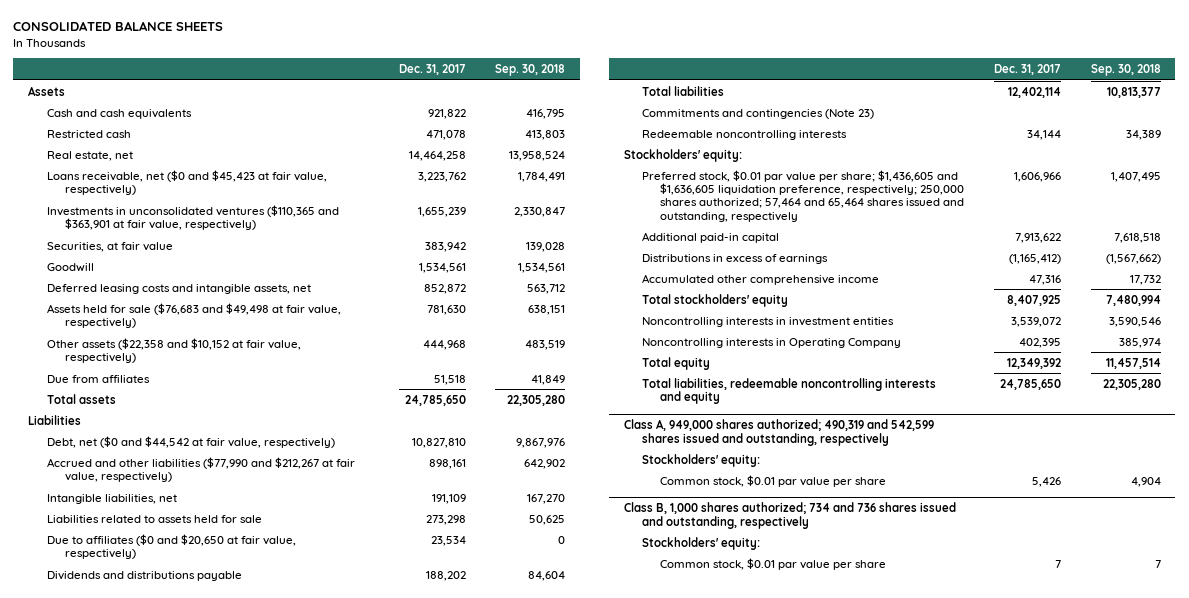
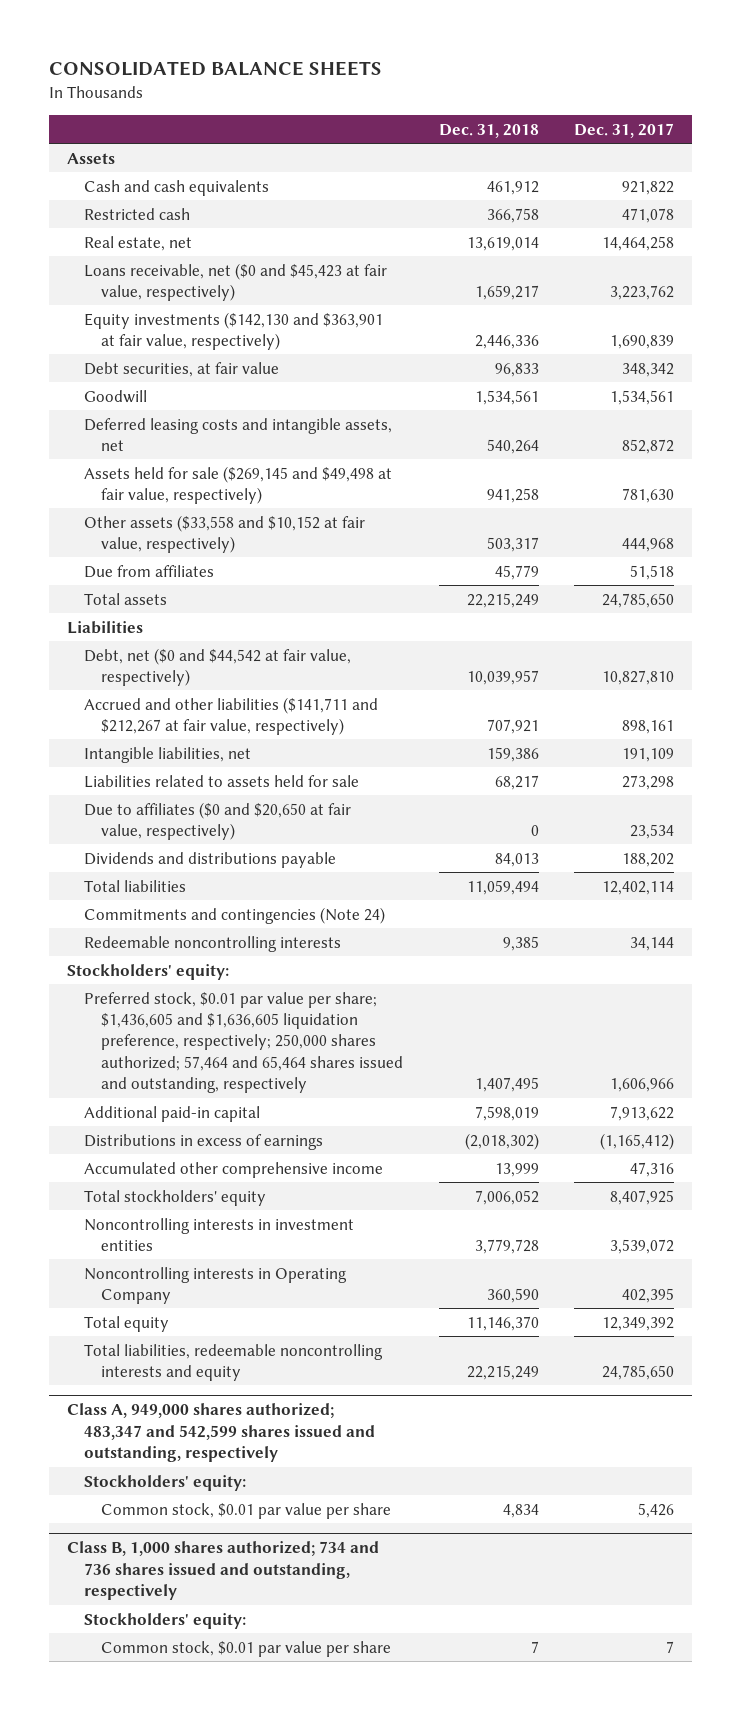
[495,64,566,77] Sep. 30, 2018 -> none
none -> [438,123,539,138] Dec. 31, 2018
[46,204,339,231] Investments in unconsolidated ventures ($110,365 and $363,901 at fair value, respectively) -> [84,311,384,350] Equity investments ($142,130 and $363,901 at fair value, respectively)
[417,206,466,217] 1,655,239 -> [610,334,675,349] 1,690,839
[46,241,173,252] Securities, at fair value -> [84,361,280,377] Debt securities, at fair value
[424,241,466,252] 383,942 -> [622,362,675,377] 348,342
[46,302,341,329] Assets held for sale ($76,683 and $49,498 at fair value, respectively) -> [84,465,393,504] Assets held for sale ($269,145 and $49,498 at fair value, respectively)
[46,337,301,364] Other assets ($22,358 and $10,152 at fair value, respectively) -> [84,514,366,553] Other assets ($33,558 and $10,152 at fair value, respectively)
[46,456,355,483] Accrued and other liabilities ($77,990 and $212,267 at fair value, respectively) -> [84,696,379,735] Accrued and other liabilities ($141,711 and $212,267 at fair value, respectively)
[641,108,874,119] Commitments and contingencies (Note 23) -> [84,906,386,924] Commitments and contingencies (Note 24)
[623,419,934,446] Class A, 949,000 shares authorized; 490,319 and 542,599 shares issued and outstanding, respectively -> [66,1403,376,1463] Class A, 949,000 shares authorized; 483,347 and 542,599 shares issued and outstanding, respectively

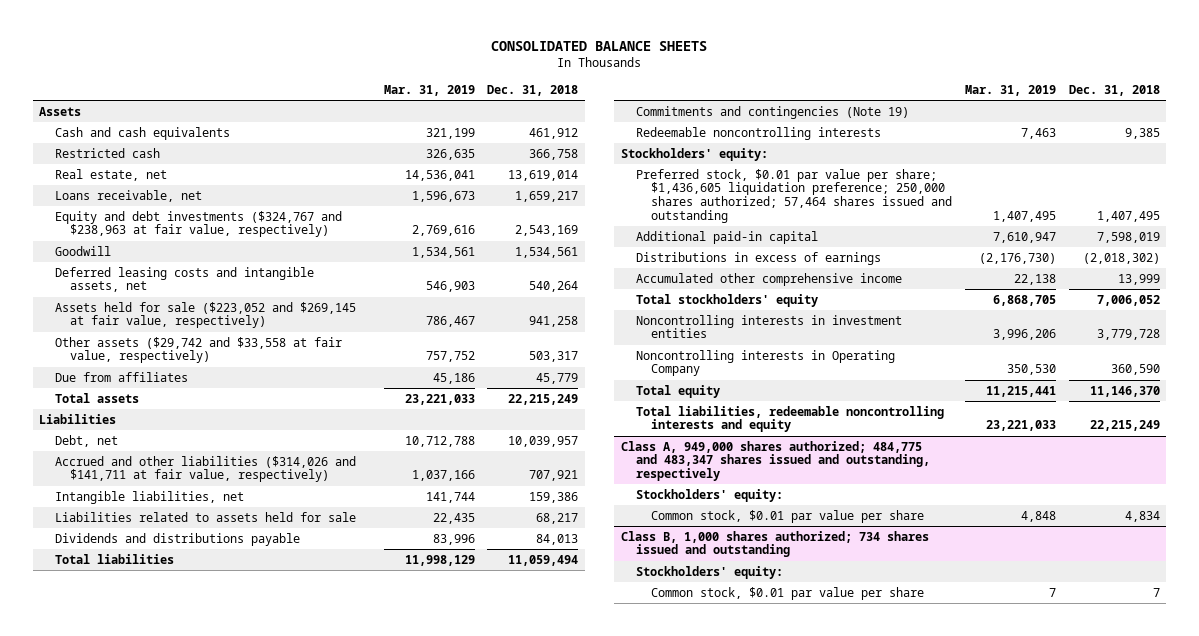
[574,122,675,138] Dec. 31, 2017 -> none
none -> [383,84,475,96] Mar. 31, 2019
[84,311,384,350] Equity investments ($142,130 and $363,901 at fair value, respectively) -> none
[84,361,280,377] Debt securities, at fair value -> none
[84,262,388,301] Loans receivable, net ($0 and $45,423 at fair value, respectively) -> [54,189,202,202] Loans receivable, net
none -> [54,210,342,238] Equity and debt investments ($324,767 and $238,963 at fair value, respectively)
[84,465,393,504] Assets held for sale ($269,145 and $49,498 at fair value, respectively) -> [54,301,356,329] Assets held for sale ($223,052 and $269,145 at fair value, respectively)
[84,514,366,553] Other assets ($33,558 and $10,152 at fair value, respectively) -> [54,336,342,364] Other assets ($29,742 and $33,558 at fair value, respectively)
[84,647,352,686] Debt, net ($0 and $44,542 at fair value, respectively) -> [54,434,118,447] Debt, net
[84,696,379,735] Accrued and other liabilities ($141,711 and $212,267 at fair value, respectively) -> [54,455,356,483] Accrued and other liabilities ($314,026 and $141,711 at fair value, respectively)
[84,801,352,840] Due to affiliates ($0 and $20,650 at fair value, respectively) -> none
[84,906,386,924] Commitments and contingencies (Note 24) -> [635,105,909,119] Commitments and contingencies (Note 19)
[84,991,404,1094] Preferred stock, $0.01 par value per share; $1,436,605 and $1,636,605 liquidation preference, respectively; 250,000 shares authorized; 57,464 and 65,464 shares issued and outstanding, respectively -> [635,168,953,223] Preferred stock, $0.01 par value per share; $1,436,605 liquidation preference; 250,000 shares authorized; 57,464 shares issued and outstanding
[66,1403,376,1463] Class A, 949,000 shares authorized; 483,347 and 542,599 shares issued and outstanding, respectively -> [620,440,930,482] Class A, 949,000 shares authorized; 484,775 and 483,347 shares issued and outstanding, respectively
[66,1541,379,1601] Class B, 1,000 shares authorized; 734 and 736 shares issued and outstanding, respectively -> [620,530,929,558] Class B, 1,000 shares authorized; 734 shares issued and outstanding

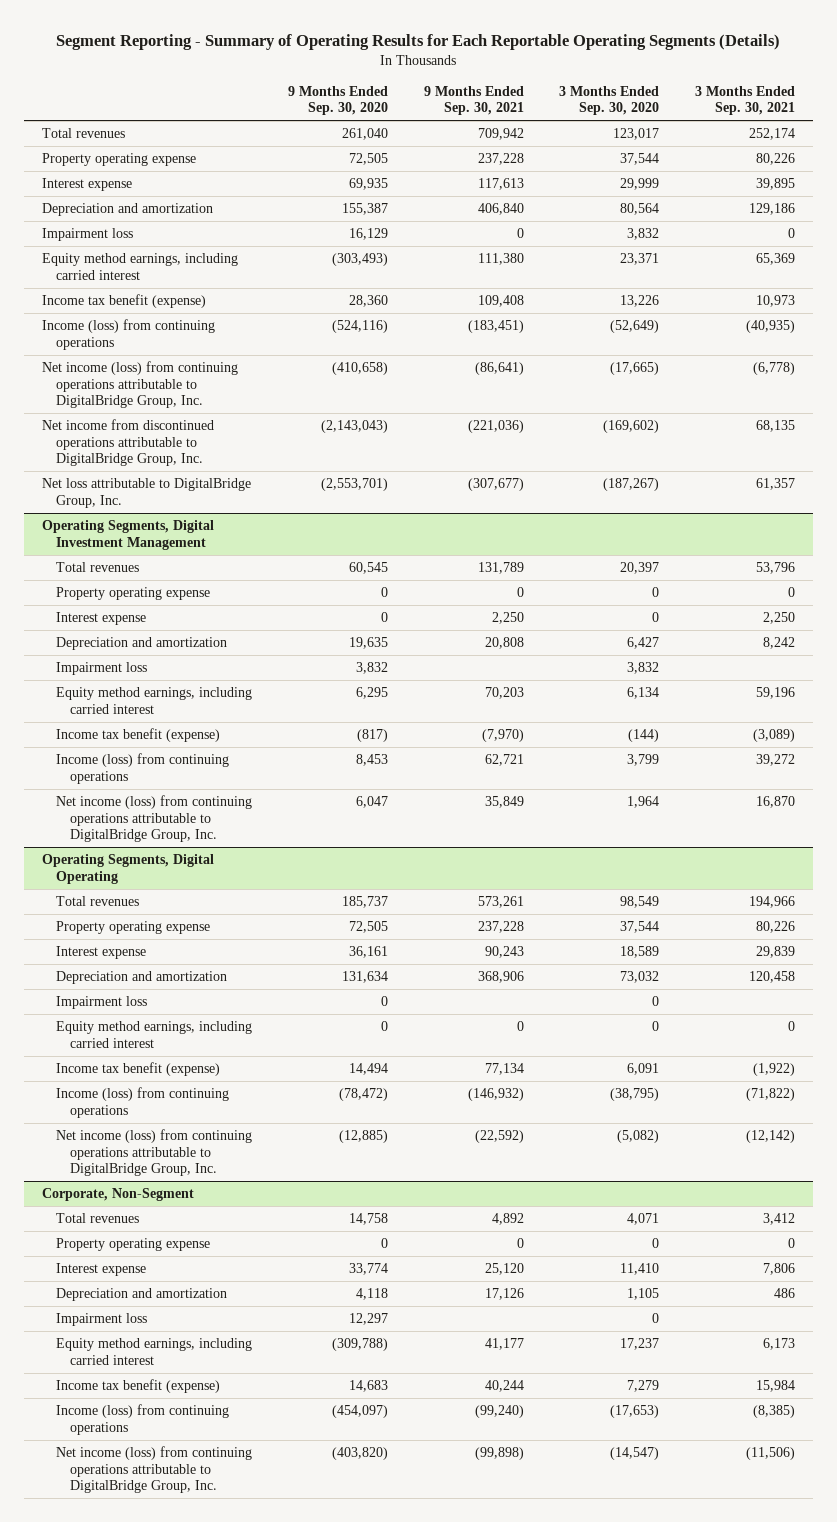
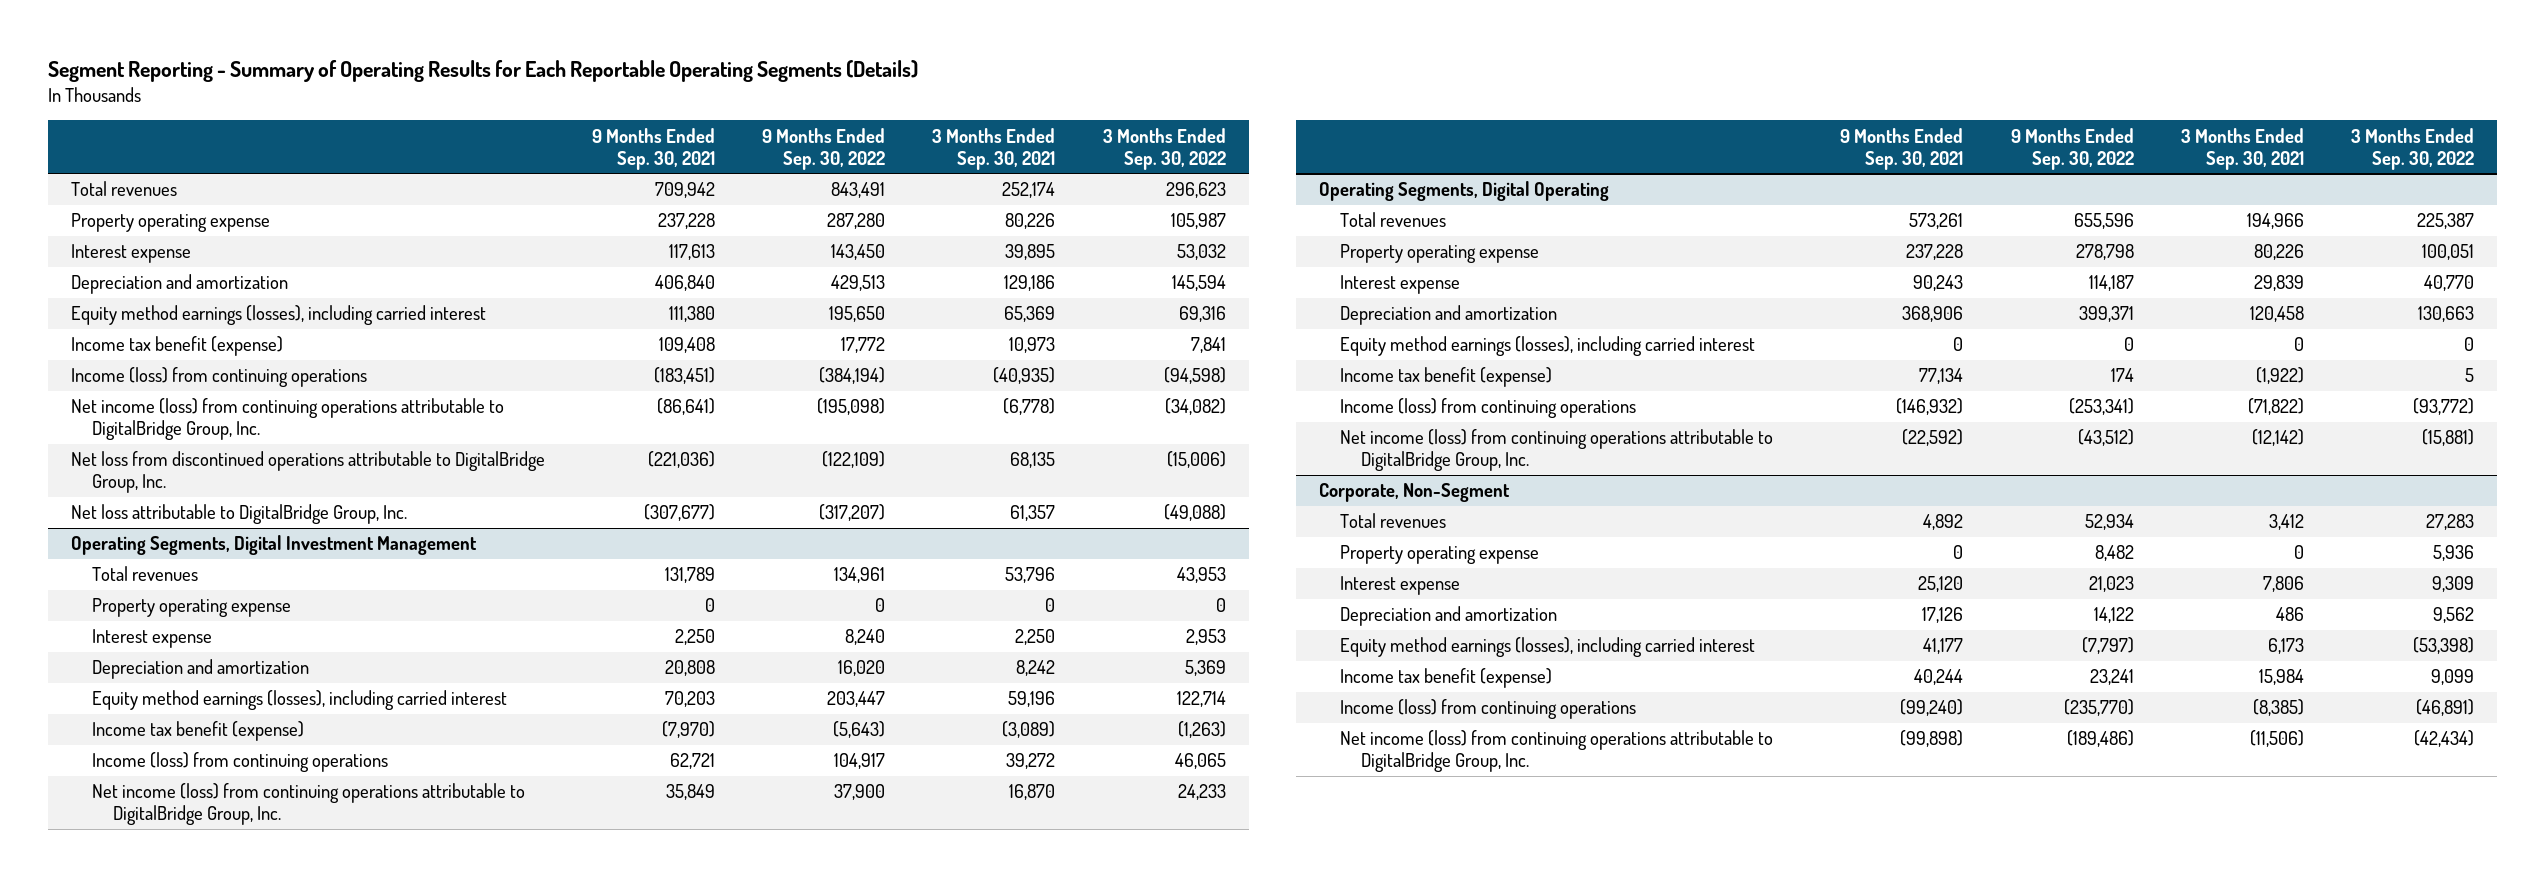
[287,85,388,116] 9 Months Ended Sep. 30, 2020 -> none
[559,85,660,116] 3 Months Ended Sep. 30, 2020 -> none
none -> [762,127,886,170] 9 Months Ended Sep. 30, 2022
none -> [1102,127,1226,170] 3 Months Ended Sep. 30, 2022
[41,228,133,242] Impairment loss -> none
[41,253,238,280] Equity method earnings, including carried interest -> [71,305,487,326] Equity method earnings (losses), including carried interest
[41,419,214,467] Net income from discontinued operations attributable to DigitalBridge Group, Inc. -> [71,451,546,494] Net loss from discontinued operations attributable to DigitalBridge Group, Inc.
[55,662,147,676] Impairment loss -> none
[55,687,252,714] Equity method earnings, including carried interest -> [91,690,507,711] Equity method earnings (losses), including carried interest
[55,996,147,1010] Impairment loss -> none
[55,1021,252,1048] Equity method earnings, including carried interest -> [1340,336,1756,357] Equity method earnings (losses), including carried interest
[55,1313,147,1327] Impairment loss -> none
[55,1338,252,1365] Equity method earnings, including carried interest -> [1340,637,1756,658] Equity method earnings (losses), including carried interest

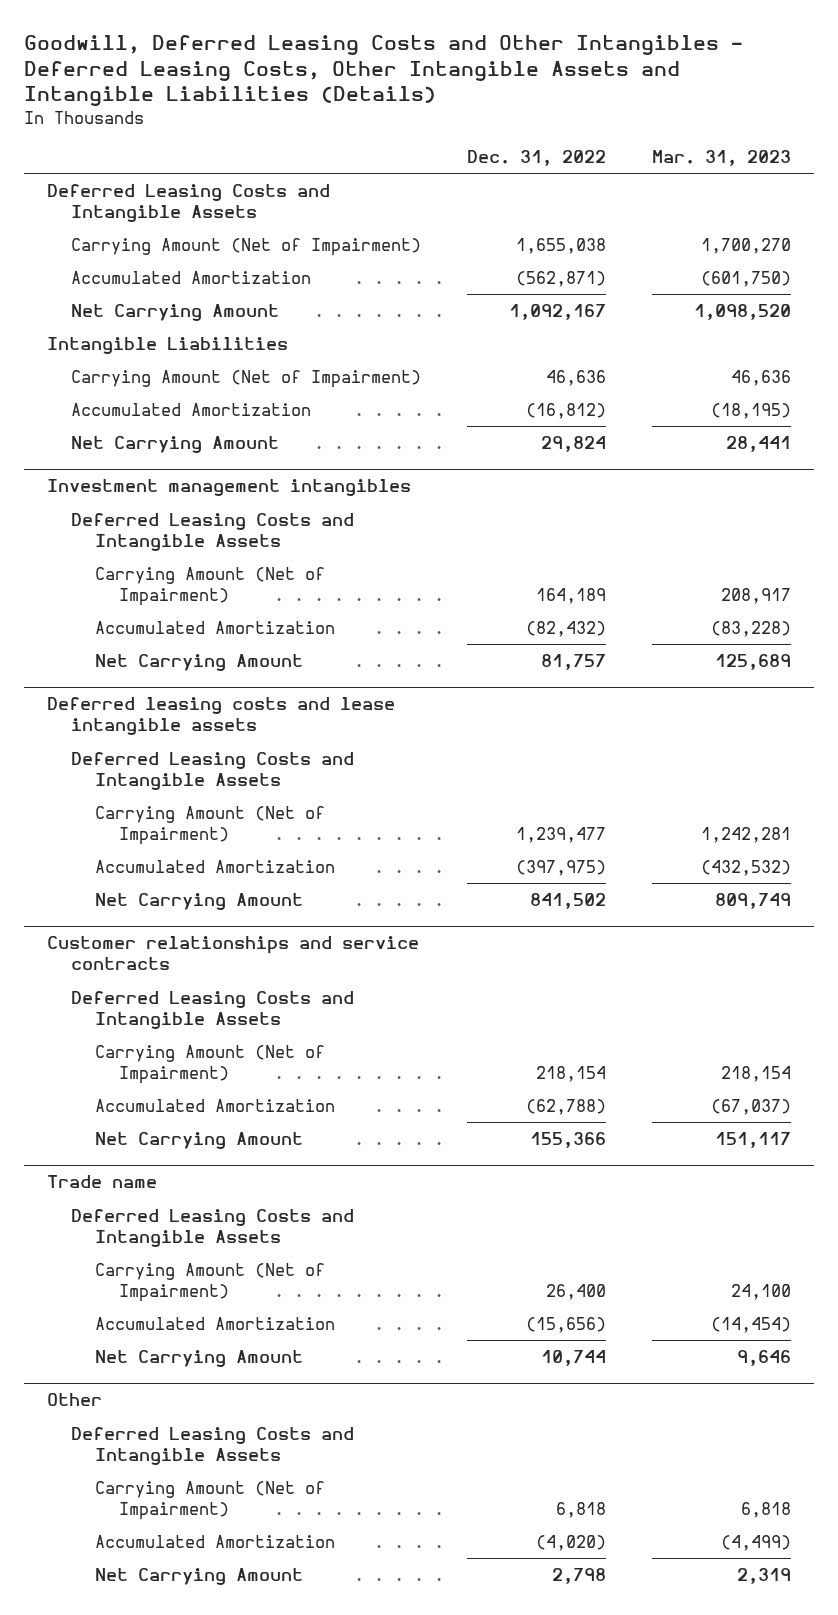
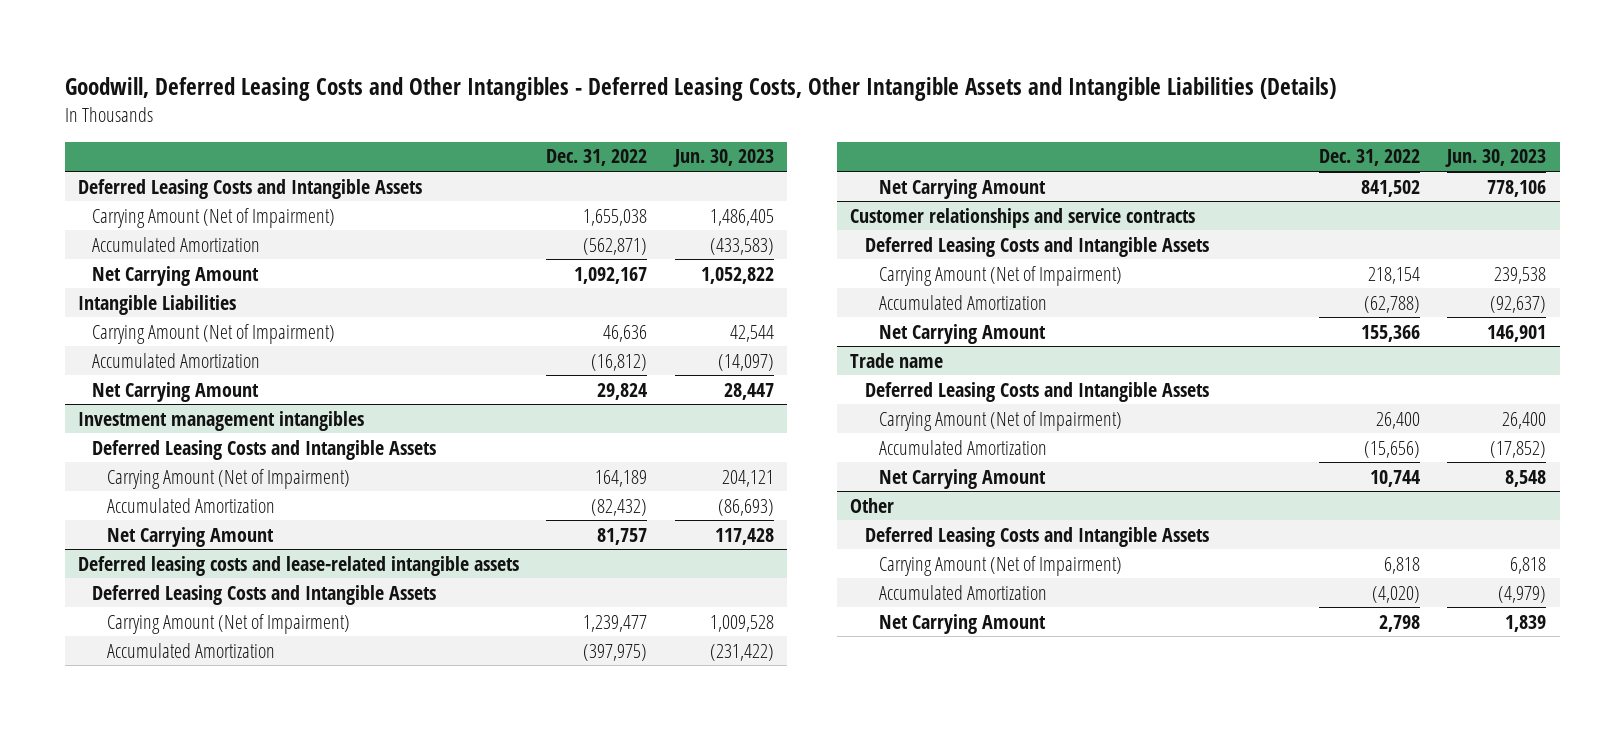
[651,150,791,167] Mar. 31, 2023 -> none
none -> [672,149,774,168] Jun. 30, 2023
[46,697,395,736] Deferred leasing costs and lease intangible assets -> [78,555,520,576] Deferred leasing costs and lease-related intangible assets

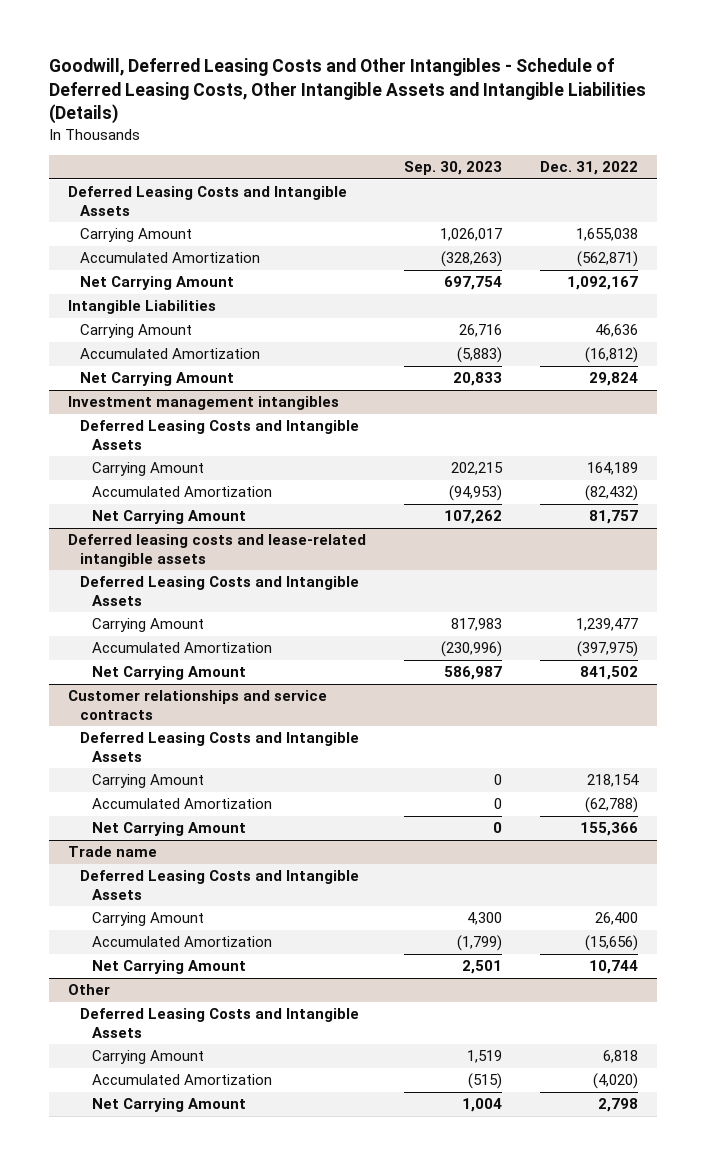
[64,77,1336,102] Goodwill, Deferred Leasing Costs and Other Intangibles - Deferred Leasing Costs, Other Intangible Assets and Intangible Liabilities (Details) -> [48,58,646,125] Goodwill, Deferred Leasing Costs and Other Intangibles - Schedule of Deferred Leasing Costs, Other Intangible Assets and Intangible Liabilities (Details)
[672,149,774,168] Jun. 30, 2023 -> none
none -> [404,161,503,176] Sep. 30, 2023
[92,207,336,228] Carrying Amount (Net of Impairment) -> [79,228,192,243] Carrying Amount
[92,323,336,344] Carrying Amount (Net of Impairment) -> [79,324,192,339] Carrying Amount
[106,468,350,489] Carrying Amount (Net of Impairment) -> [91,462,204,477] Carrying Amount
[106,613,350,634] Carrying Amount (Net of Impairment) -> [91,618,204,633] Carrying Amount
[878,265,1122,286] Carrying Amount (Net of Impairment) -> [91,774,204,789] Carrying Amount
[878,410,1122,431] Carrying Amount (Net of Impairment) -> [91,912,204,927] Carrying Amount
[878,555,1122,576] Carrying Amount (Net of Impairment) -> [91,1050,204,1065] Carrying Amount

